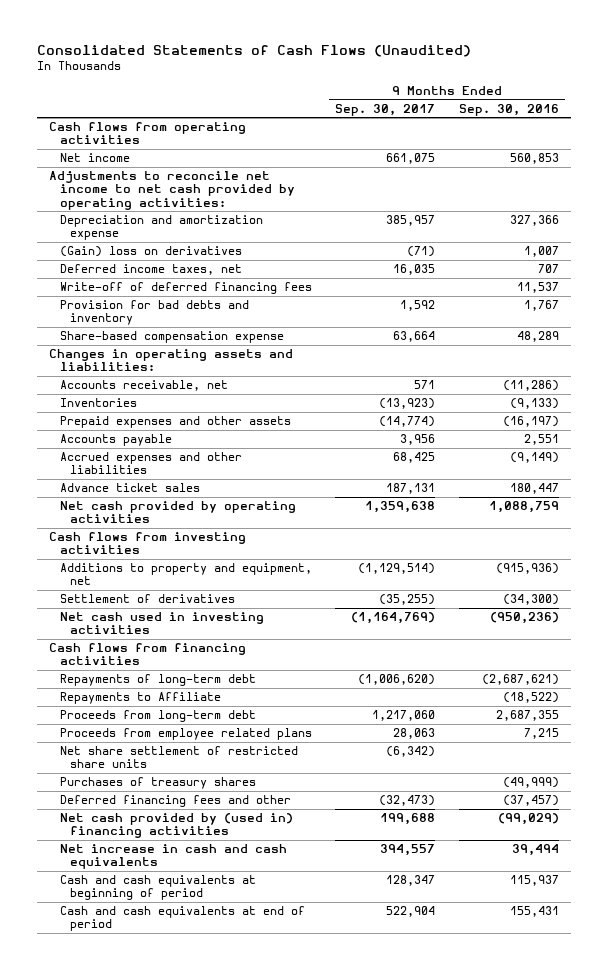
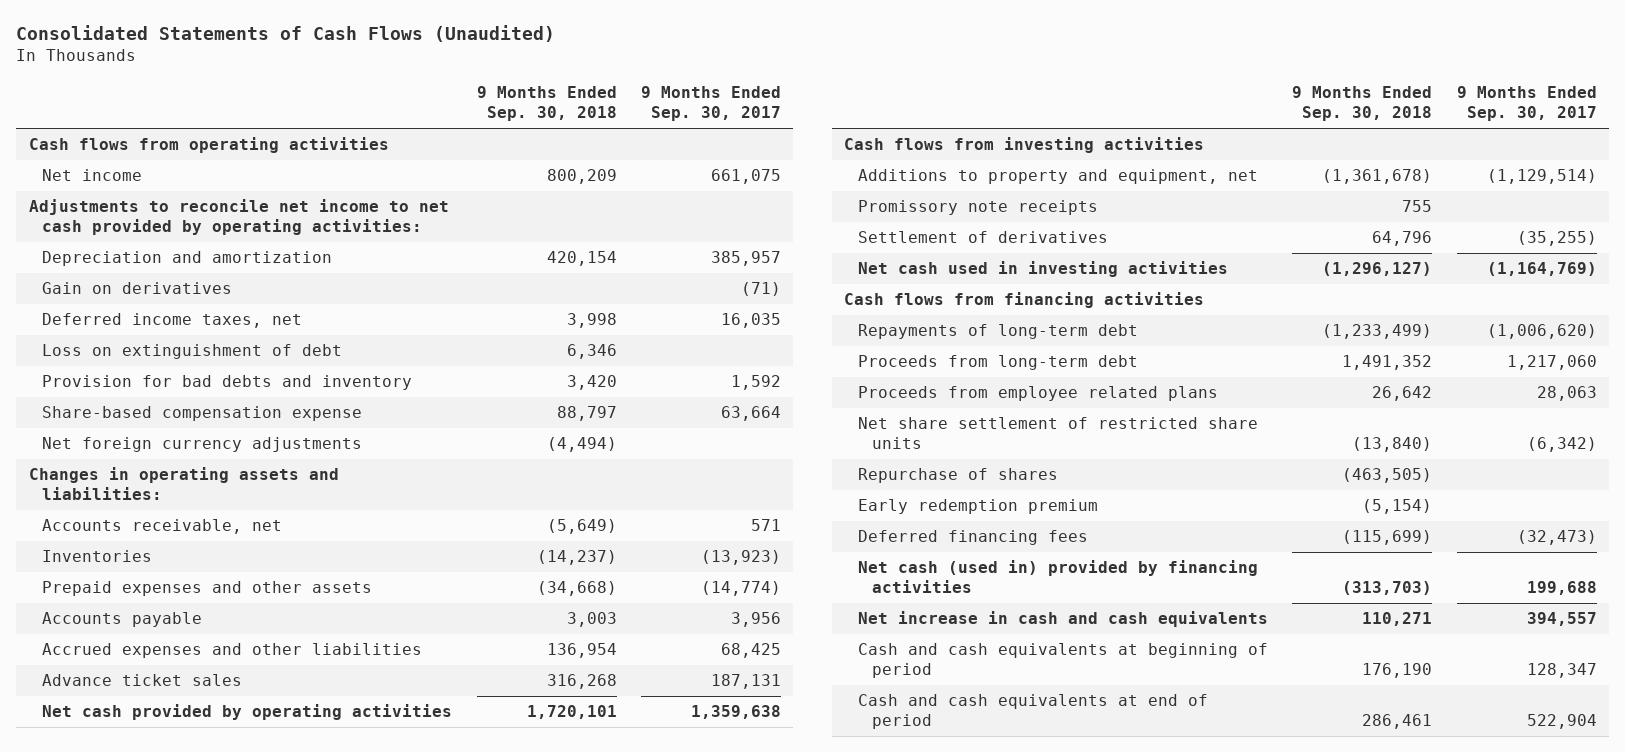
[459,103,560,116] Sep. 30, 2016 -> none
none -> [476,86,617,122] 9 Months Ended Sep. 30, 2018
[59,215,263,241] Depreciation and amortization expense -> [42,251,333,267] Depreciation and amortization
[59,246,242,258] (Gain) loss on derivatives -> [42,282,233,295] Gain on derivatives
[59,282,312,295] Write-off of deferred financing fees -> none
none -> [42,344,343,360] Loss on extinguishment of debt
none -> [42,437,363,453] Net foreign currency adjustments
none -> [857,200,1098,216] Promissory note receipts
[59,692,221,705] Repayments to Affiliate -> none
[59,777,256,790] Purchases of treasury shares -> [857,468,1058,484] Repurchase of shares
none -> [857,499,1098,515] Early redemption premium
[59,795,291,808] Deferred financing fees and other -> [857,530,1088,546] Deferred financing fees
[59,813,293,839] Net cash provided by (used in) financing activities -> [857,560,1258,594] Net cash (used in) provided by financing activities

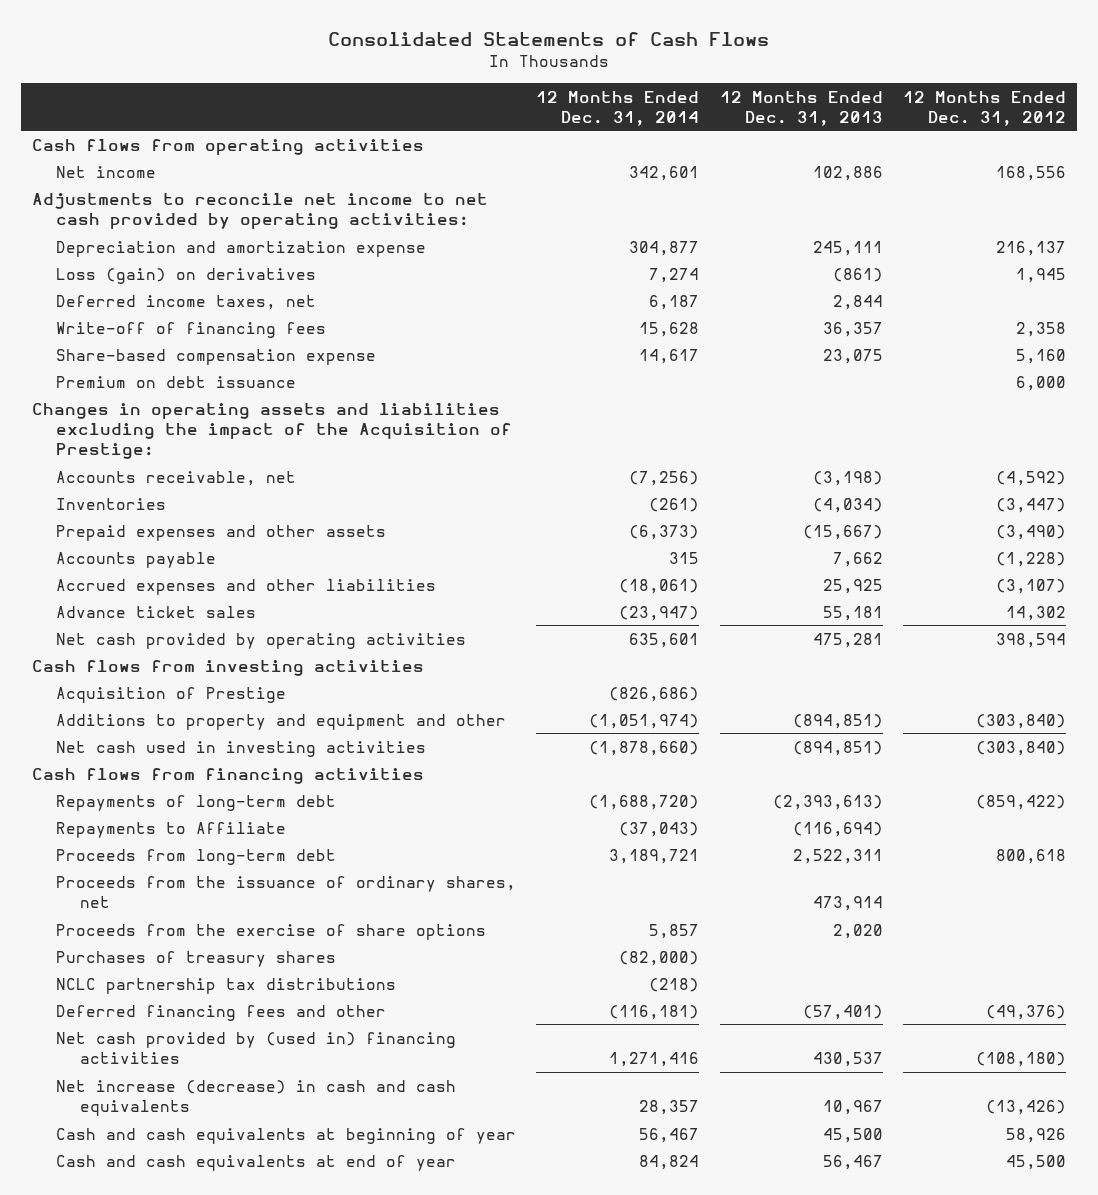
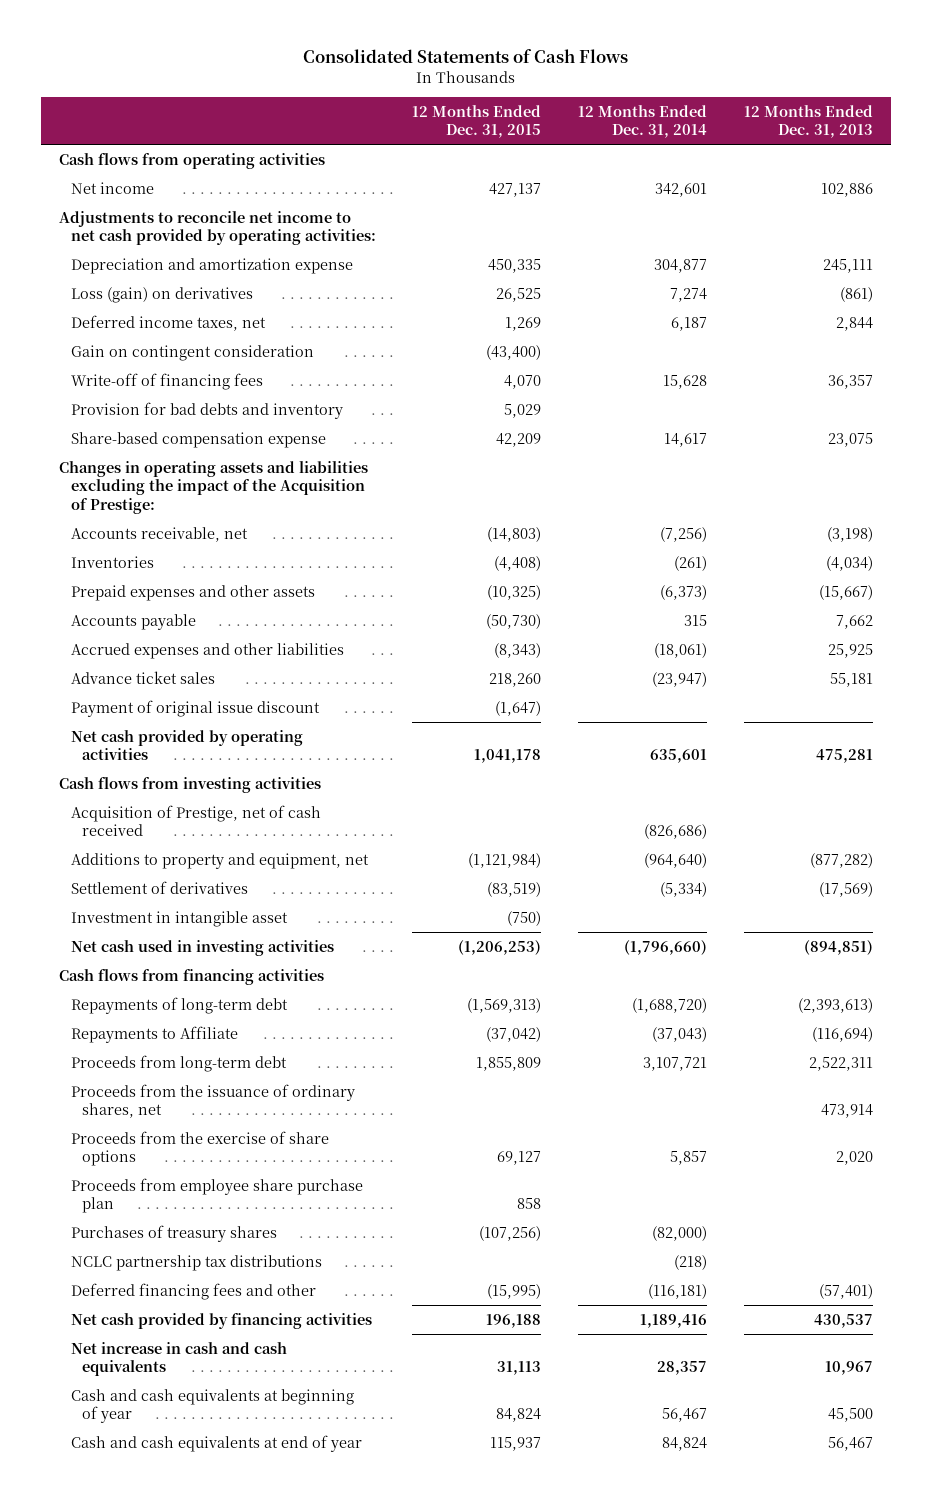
[903,90,1067,126] 12 Months Ended Dec. 31, 2012 -> none
none -> [412,104,542,139] 12 Months Ended Dec. 31, 2015
none -> [70,344,314,361] Gain on contingent consideration
none -> [70,401,343,419] Provision for bad debts and inventory
[55,375,296,388] Premium on debt issuance -> none
none -> [70,699,320,717] Payment of original issue discount
[55,686,286,703] Acquisition of Prestige -> [70,804,321,837] Acquisition of Prestige, net of cash received
[55,713,506,730] Additions to property and equipment and other -> [70,852,369,869] Additions to property and equipment, net
[589,713,700,729] (1,051,974) -> [644,852,708,868] (964,640)
[792,713,883,729] (894,851) -> [809,852,873,868] (877,282)
none -> [70,880,248,894] Settlement of derivatives
none -> [70,910,288,927] Investment in intangible asset
[589,740,700,756] (1,878,660) -> [624,939,708,955] (1,796,660)
[609,848,700,864] 3,189,721 -> [643,1056,708,1071] 3,107,721
none -> [70,1177,363,1214] Proceeds from employee share purchase plan
[55,1031,456,1064] Net cash provided by (used in) financing activities -> [70,1312,372,1329] Net cash provided by financing activities
[609,1051,700,1067] 1,271,416 -> [640,1313,708,1328] 1,189,416
[55,1079,456,1116] Net increase (decrease) in cash and cash equivalents -> [70,1341,287,1377] Net increase in cash and cash equivalents

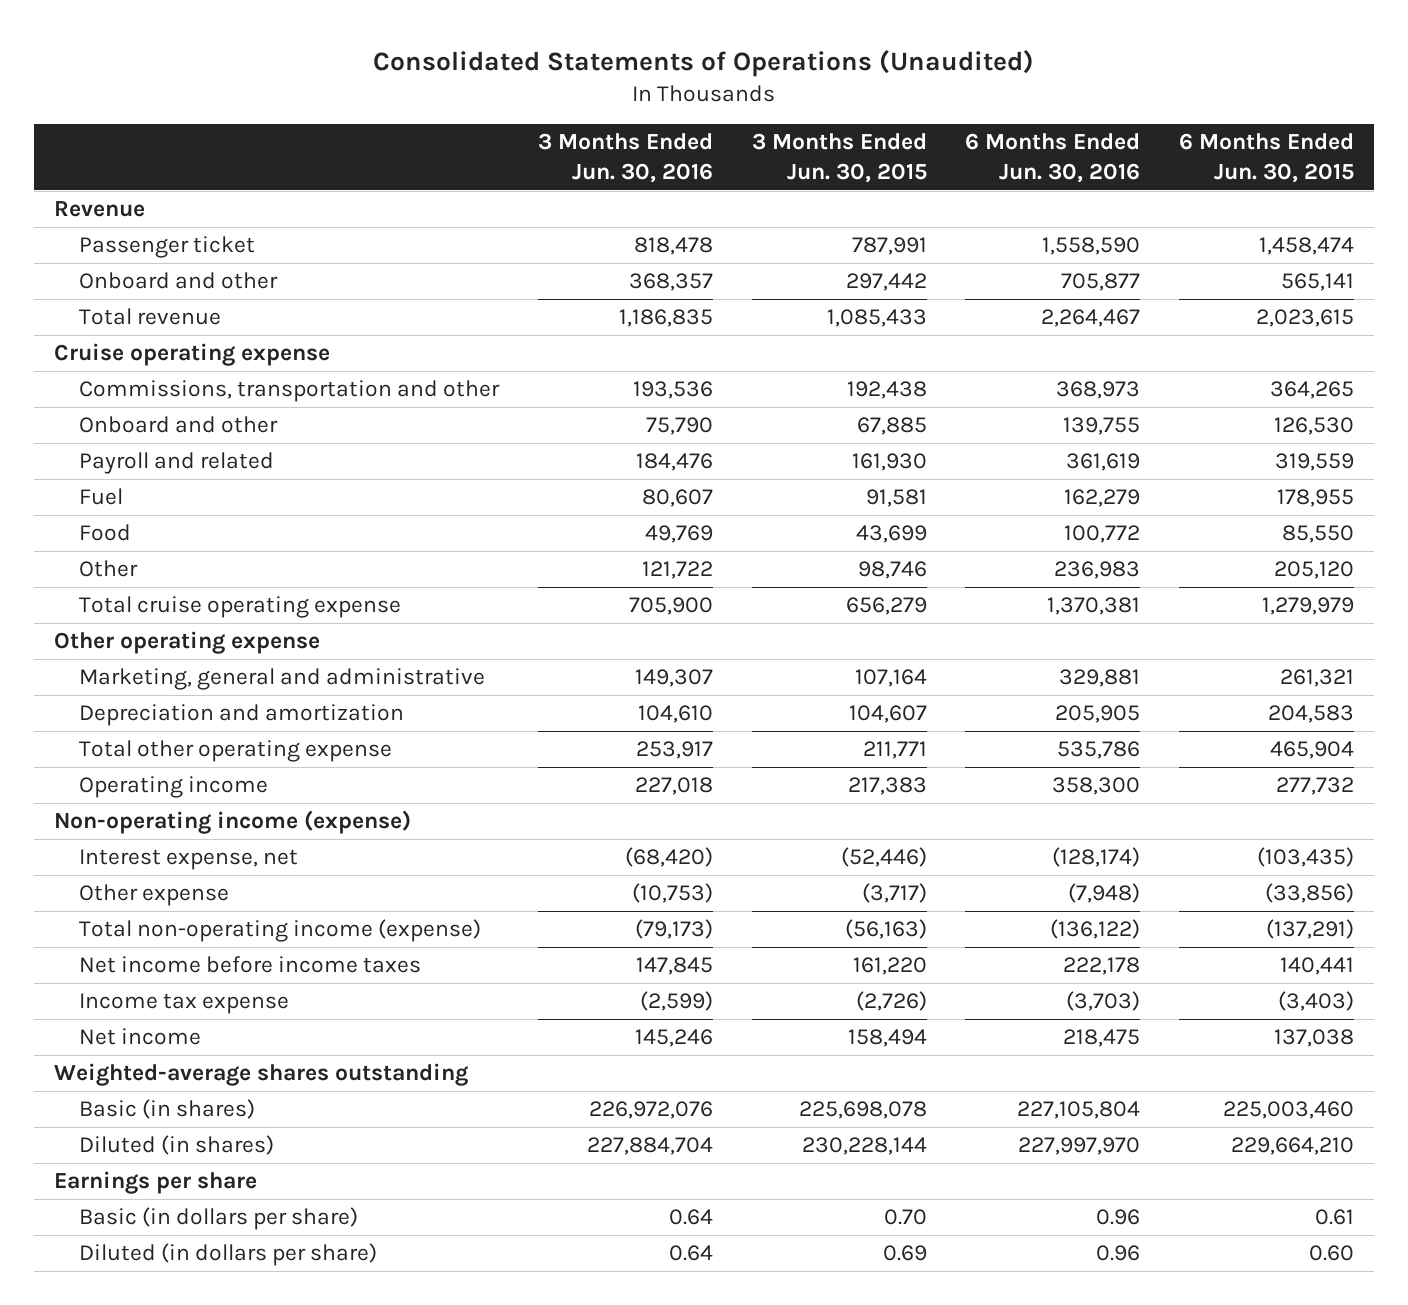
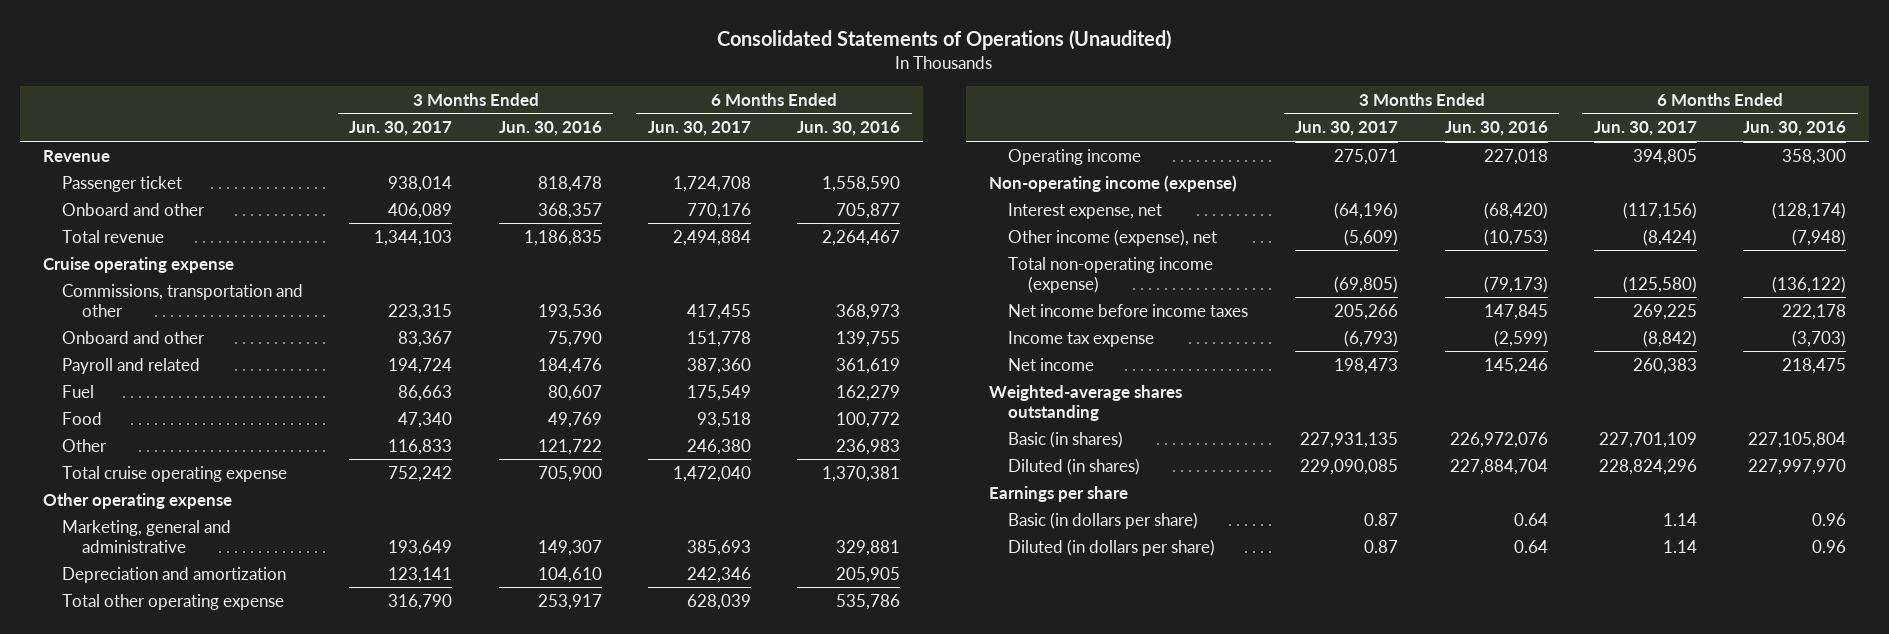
[751,133,927,183] 3 Months Ended Jun. 30, 2015 -> none
[1179,133,1355,183] 6 Months Ended Jun. 30, 2015 -> none
none -> [349,121,453,137] Jun. 30, 2017
none -> [647,121,751,137] Jun. 30, 2017
[78,884,229,907] Other expense -> [1008,228,1218,246] Other income (expense), net

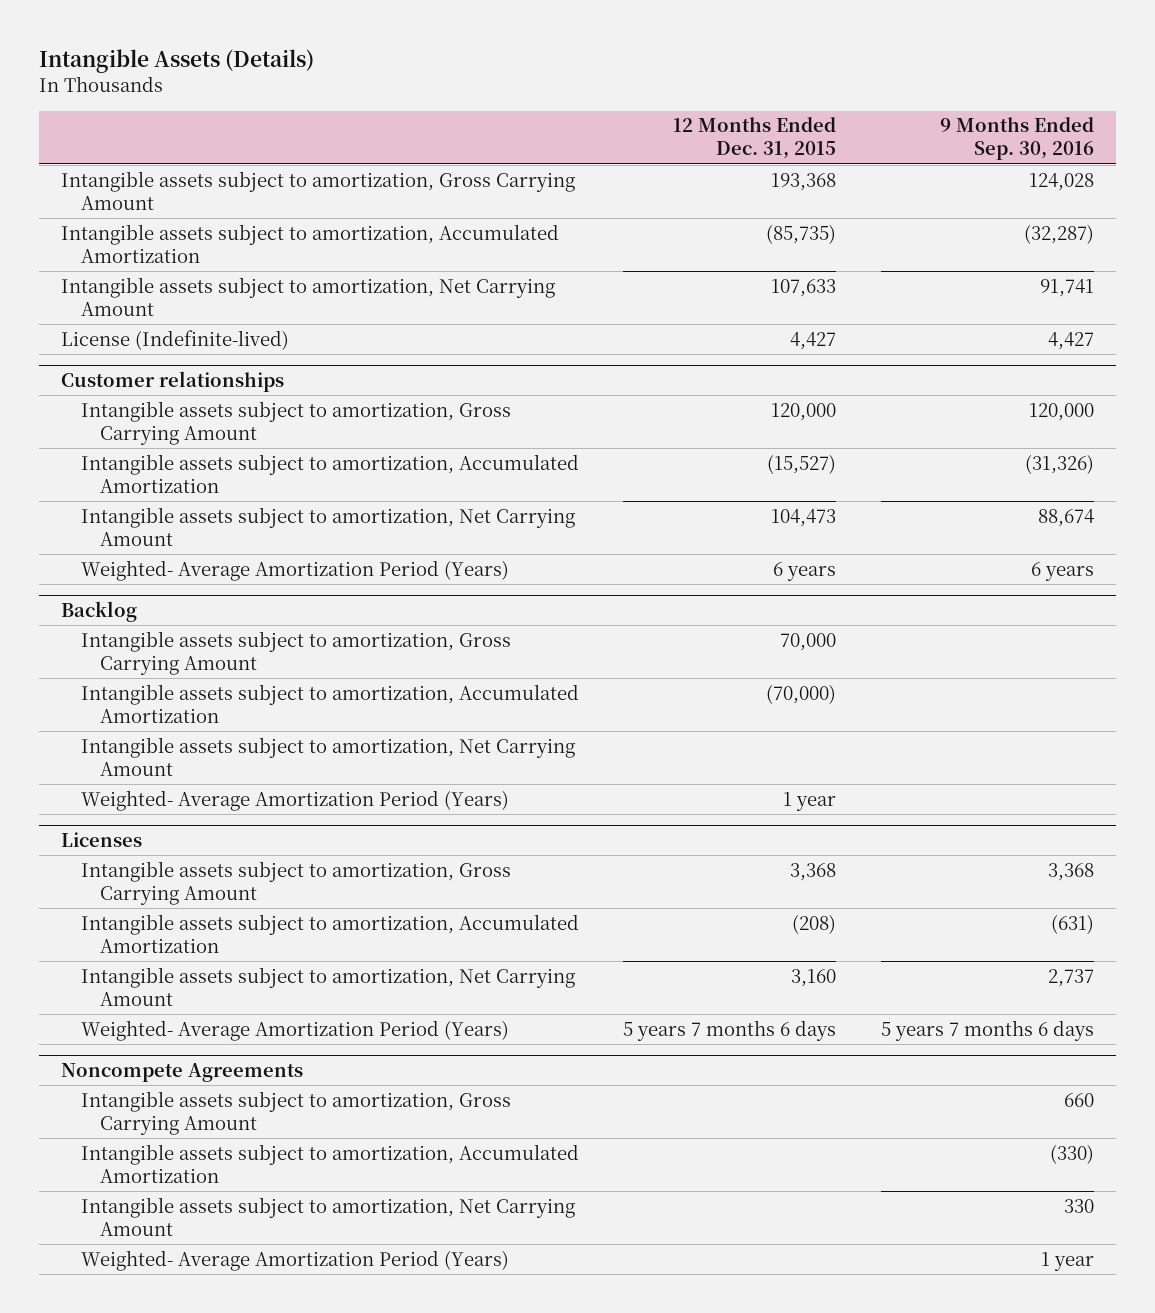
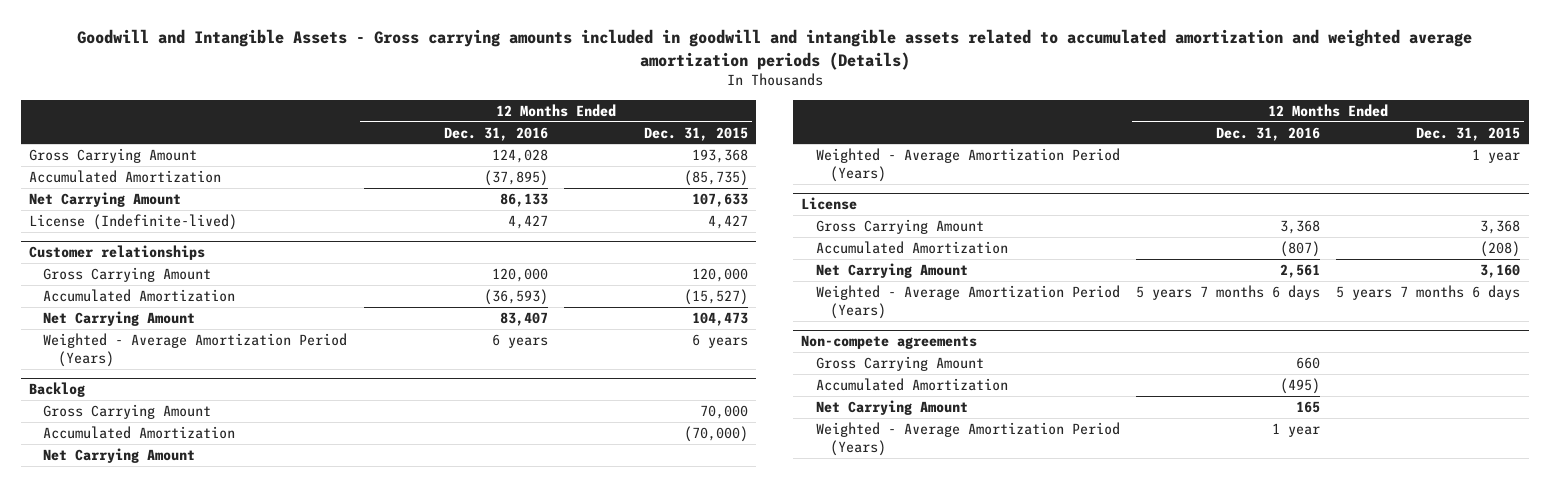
[38,49,314,74] Intangible Assets (Details) -> [76,29,1472,70] Goodwill and Intangible Assets - Gross carrying amounts included in goodwill and intangible assets related to accumulated amortization and weighted average amortization periods (Details)
[940,117,1095,161] 9 Months Ended Sep. 30, 2016 -> none
none -> [443,126,548,141] Dec. 31, 2016
[61,170,576,210] Intangible assets subject to amortization, Gross Carrying Amount -> [28,148,197,164] Gross Carrying Amount
[61,223,560,263] Intangible assets subject to amortization, Accumulated Amortization -> [28,170,221,184] Accumulated Amortization
[61,276,556,316] Intangible assets subject to amortization, Net Carrying Amount -> [28,192,181,208] Net Carrying Amount
[80,400,511,445] Intangible assets subject to amortization, Gross Carrying Amount -> [43,267,212,283] Gross Carrying Amount
[80,453,579,493] Intangible assets subject to amortization, Accumulated Amortization -> [43,289,236,303] Accumulated Amortization
[80,506,575,546] Intangible assets subject to amortization, Net Carrying Amount -> [43,311,196,327] Net Carrying Amount
[80,559,509,581] Weighted- Average Amortization Period (Years) -> [43,333,348,368] Weighted - Average Amortization Period (Years)
[80,630,511,675] Intangible assets subject to amortization, Gross Carrying Amount -> [43,404,212,420] Gross Carrying Amount
[80,683,579,723] Intangible assets subject to amortization, Accumulated Amortization -> [43,426,236,440] Accumulated Amortization
[80,736,575,776] Intangible assets subject to amortization, Net Carrying Amount -> [43,448,196,464] Net Carrying Amount
[80,789,509,811] Weighted- Average Amortization Period (Years) -> [815,148,1120,183] Weighted - Average Amortization Period (Years)
[61,832,143,848] Licenses -> [800,197,857,211] License
[80,860,511,905] Intangible assets subject to amortization, Gross Carrying Amount -> [815,219,984,235] Gross Carrying Amount
[80,913,579,953] Intangible assets subject to amortization, Accumulated Amortization -> [815,241,1008,255] Accumulated Amortization
[80,966,575,1006] Intangible assets subject to amortization, Net Carrying Amount -> [815,263,968,279] Net Carrying Amount
[80,1019,509,1041] Weighted- Average Amortization Period (Years) -> [815,285,1120,320] Weighted - Average Amortization Period (Years)
[61,1063,304,1083] Noncompete Agreements -> [800,335,977,350] Non-compete agreements
[80,1090,511,1135] Intangible assets subject to amortization, Gross Carrying Amount -> [815,356,984,372] Gross Carrying Amount
[80,1143,579,1183] Intangible assets subject to amortization, Accumulated Amortization -> [815,378,1008,392] Accumulated Amortization
[80,1196,575,1236] Intangible assets subject to amortization, Net Carrying Amount -> [815,400,968,416] Net Carrying Amount
[80,1249,509,1271] Weighted- Average Amortization Period (Years) -> [815,422,1120,457] Weighted - Average Amortization Period (Years)

